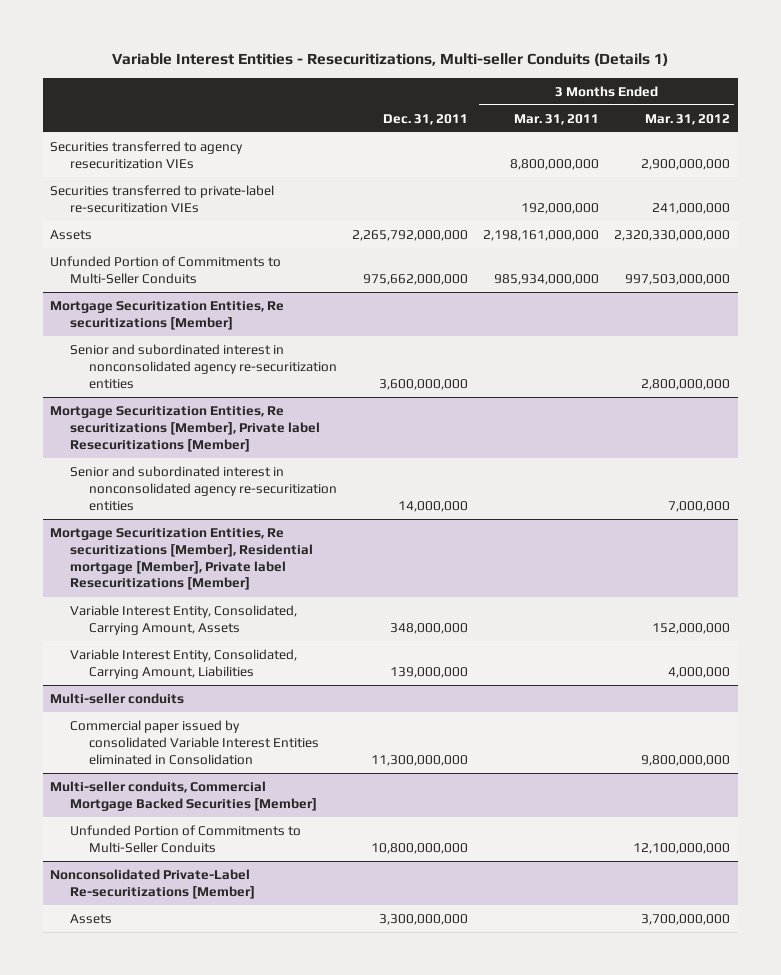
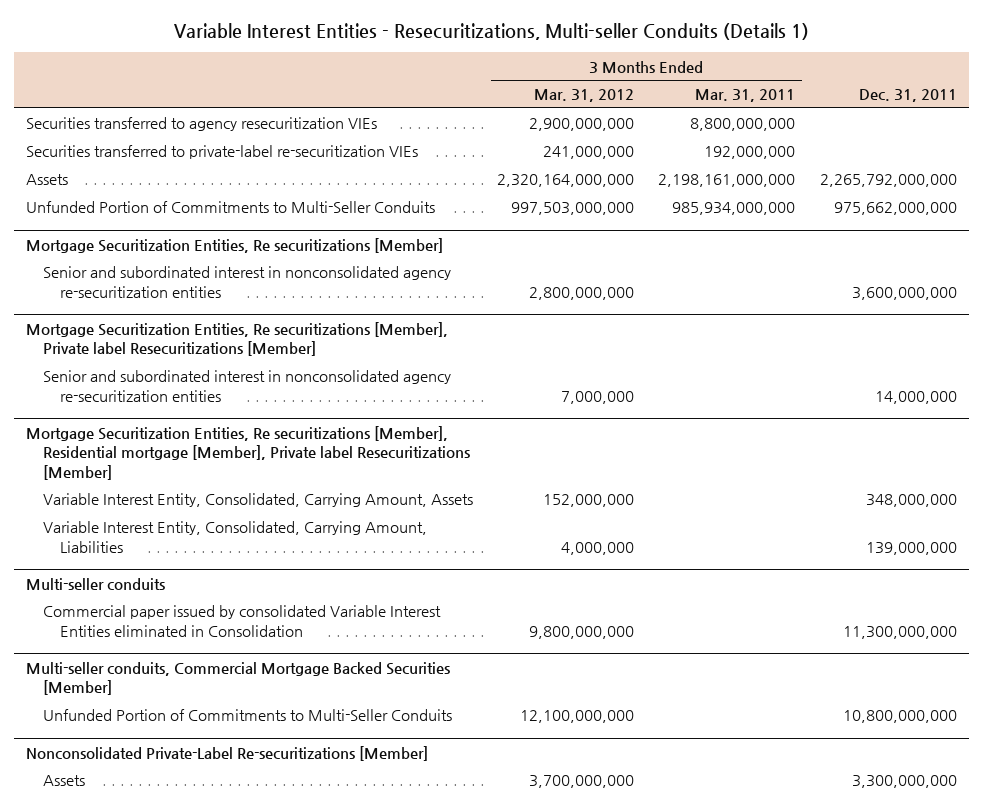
[614,230,731,242] 2,320,330,000,000 -> [497,174,635,188] 2,320,164,000,000

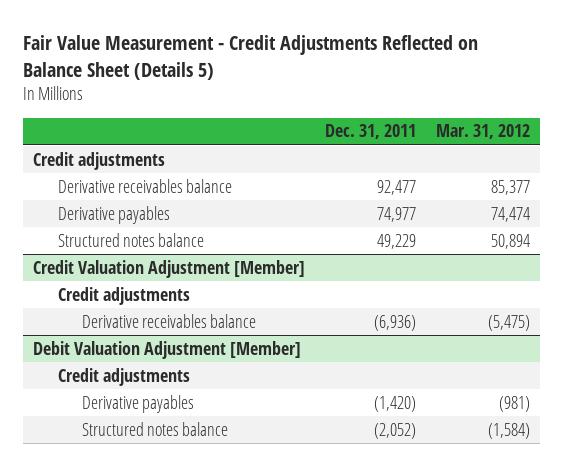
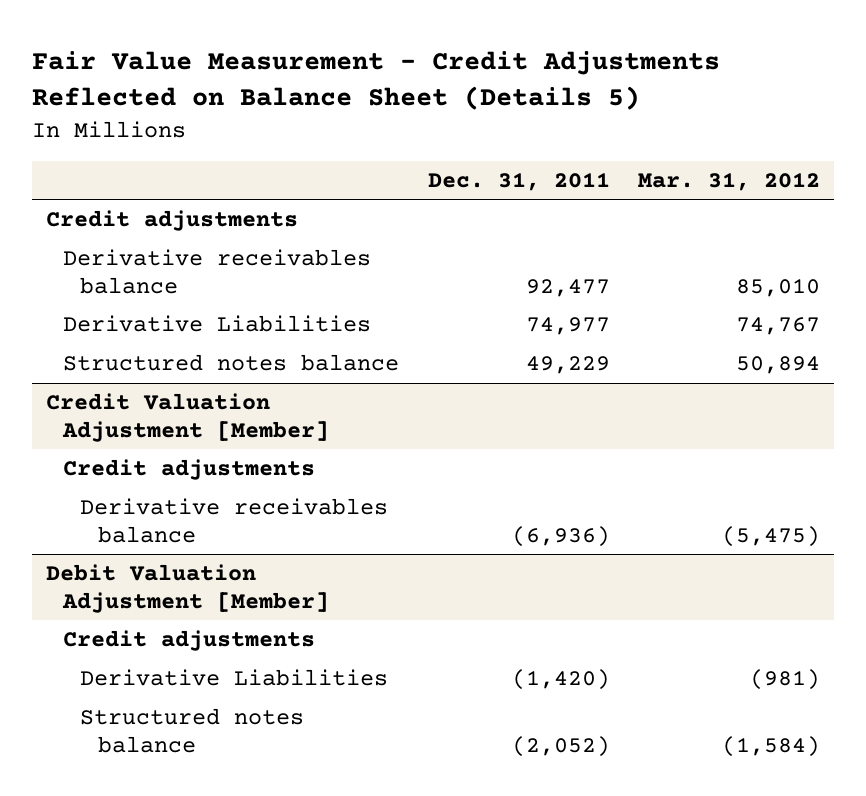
[490,179,530,195] 85,377 -> [735,277,820,297] 85,010
[57,205,170,224] Derivative payables -> [63,315,372,333] Derivative Liabilities
[490,206,530,222] 74,474 -> [735,317,820,336] 74,767
[82,394,195,413] Derivative payables -> [80,669,389,687] Derivative Liabilities

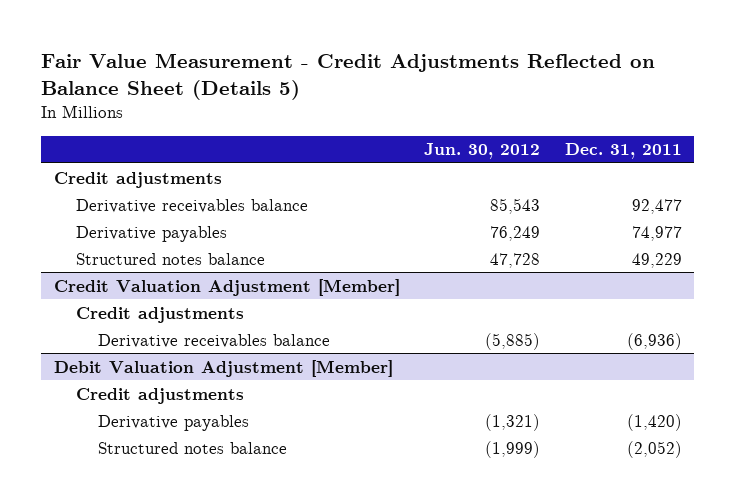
[637,171,820,191] Mar. 31, 2012 -> none
none -> [424,143,541,160] Jun. 30, 2012
[63,315,372,333] Derivative Liabilities -> [76,225,228,242] Derivative payables
[80,669,389,687] Derivative Liabilities -> [98,414,250,431] Derivative payables

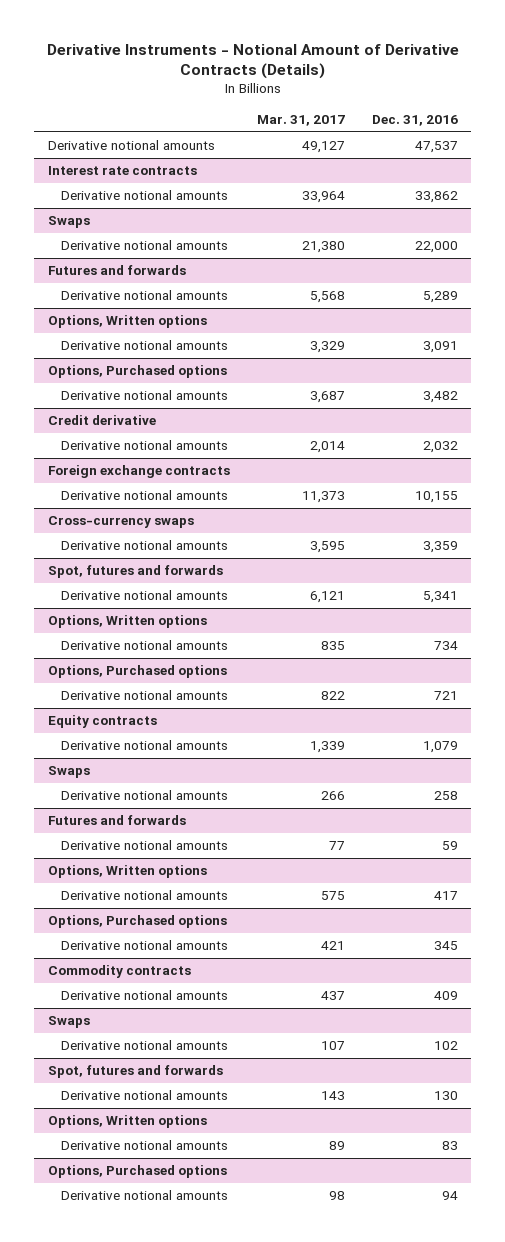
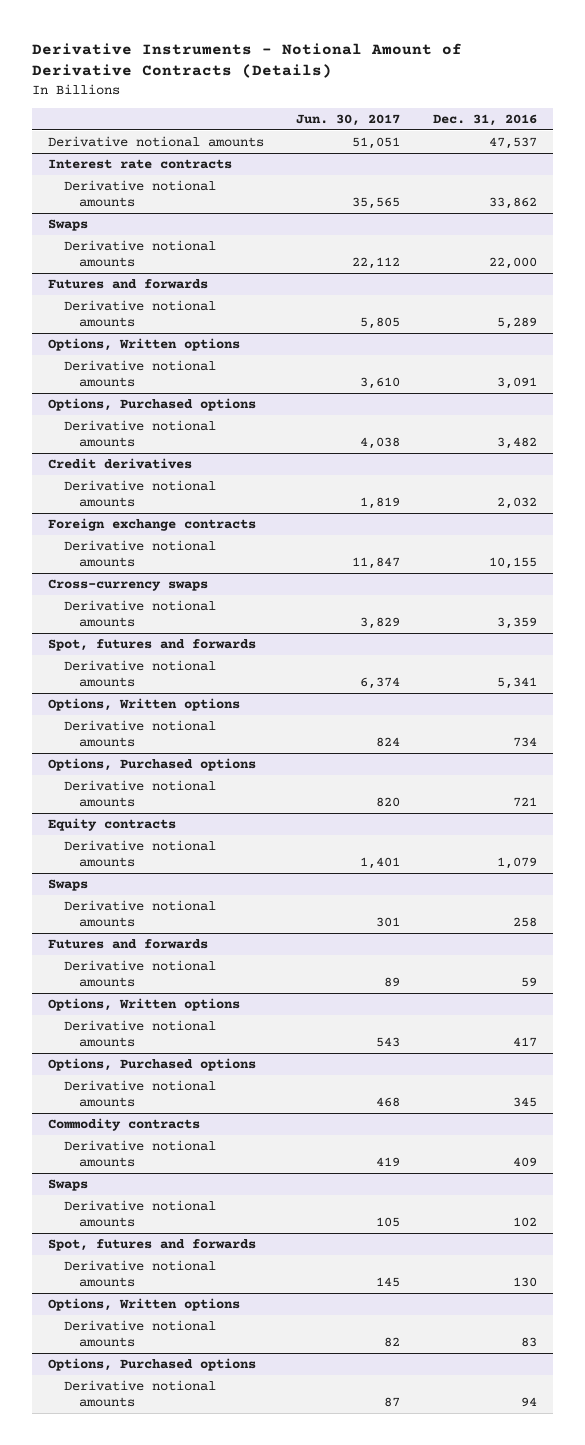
[256,114,345,126] Mar. 31, 2017 -> none
none -> [296,113,401,126] Jun. 30, 2017
[47,415,156,426] Credit derivative -> [48,457,193,469] Credit derivatives

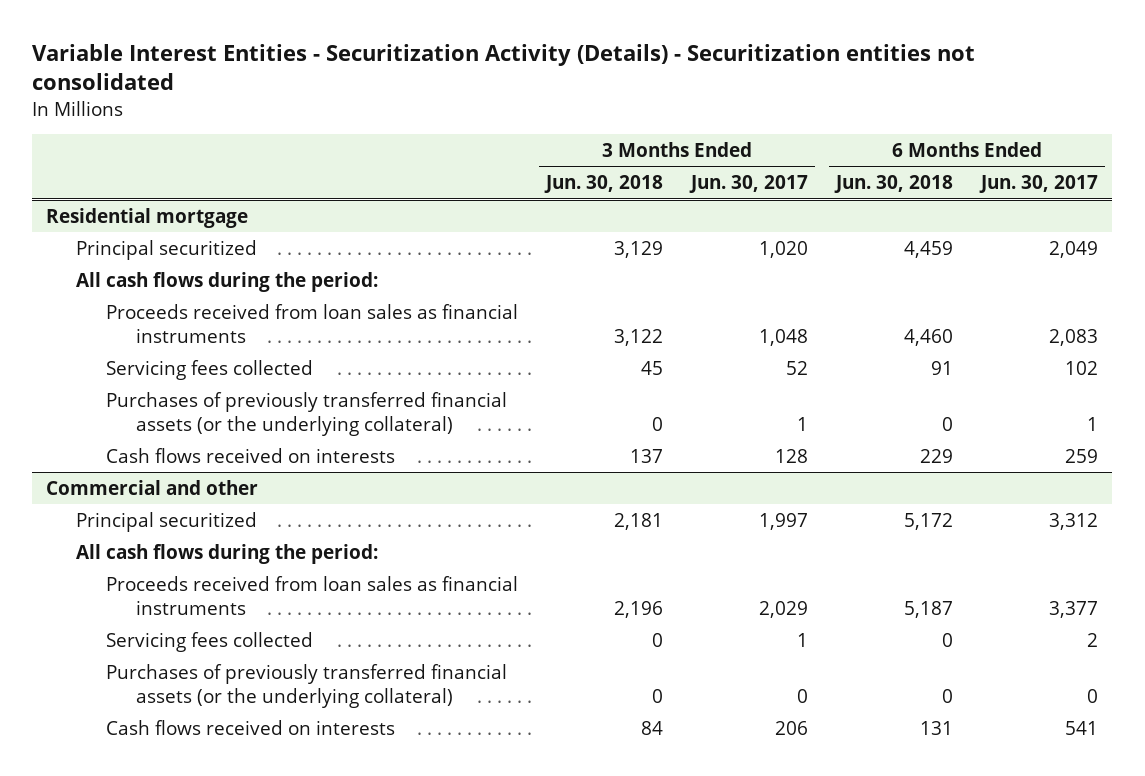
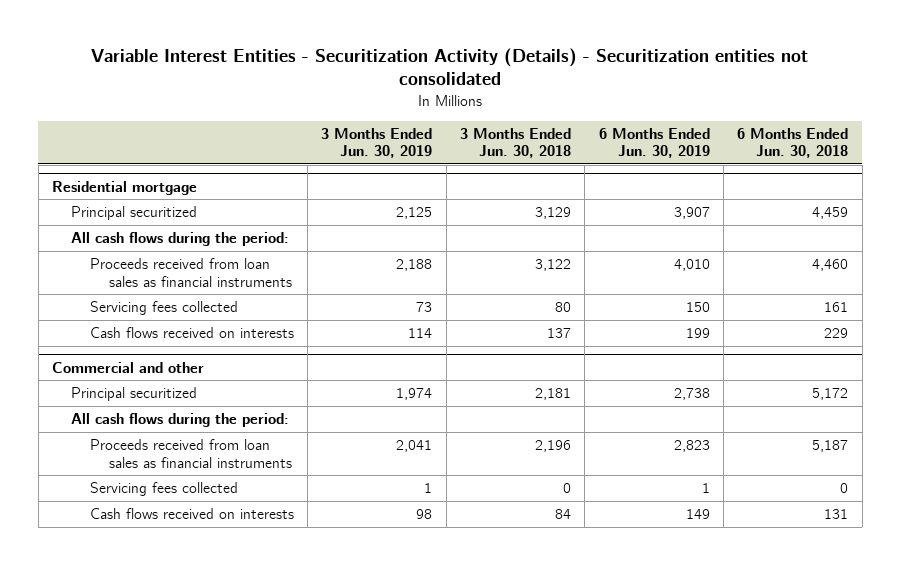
[688,175,808,194] Jun. 30, 2017 -> none
[979,175,1099,194] Jun. 30, 2017 -> none
none -> [321,127,433,159] 3 Months Ended Jun. 30, 2019
none -> [598,127,710,159] 6 Months Ended Jun. 30, 2019
[105,391,507,436] Purchases of previously transferred financial assets (or the underlying collateral) -> none
[640,360,663,375] 45 -> [555,301,572,312] 80
[931,360,954,375] 91 -> [824,301,849,312] 161
[105,663,507,708] Purchases of previously transferred financial assets (or the underlying collateral) -> none

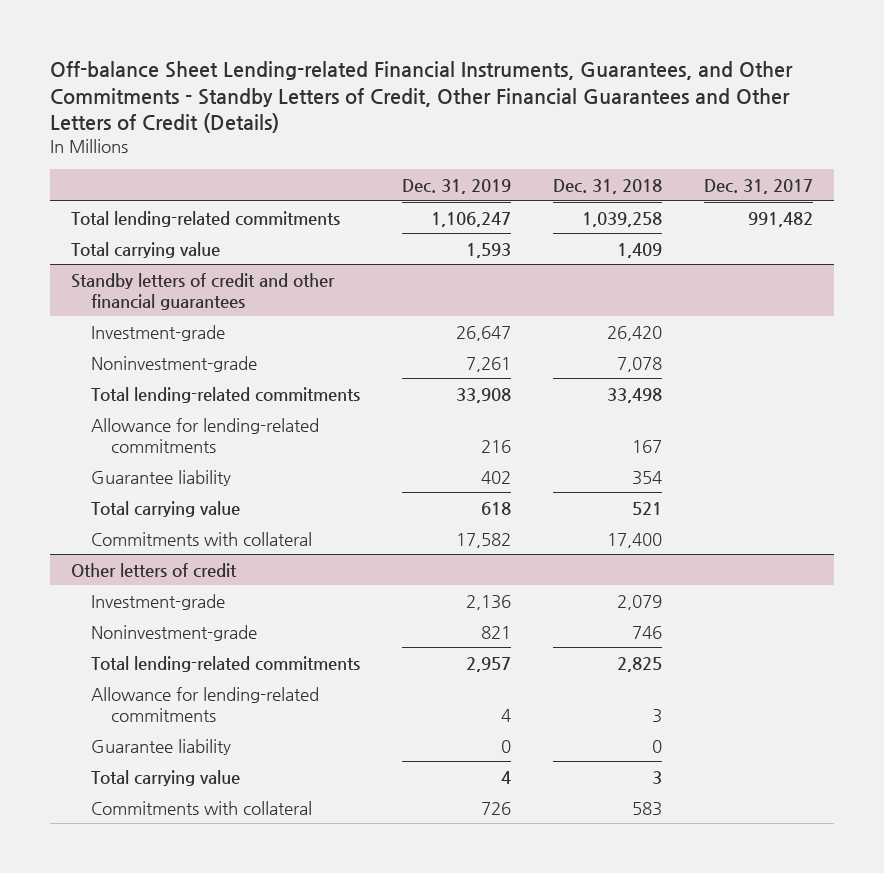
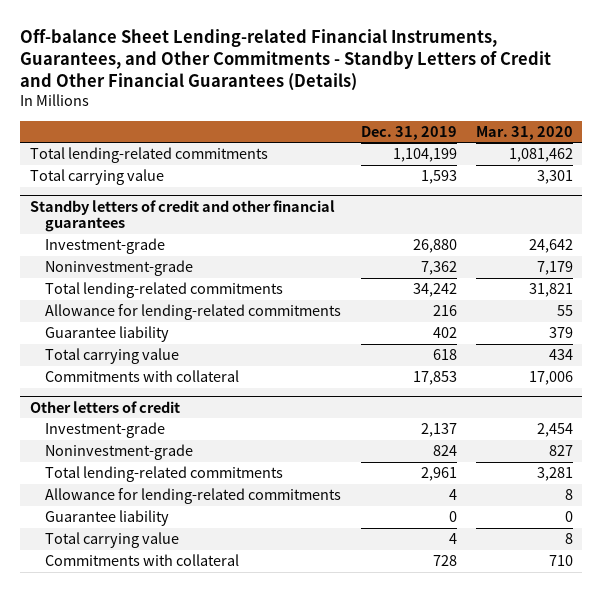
[49,61,793,134] Off-balance Sheet Lending-related Financial Instruments, Guarantees, and Other Commitments - Standby Letters of Credit, Other Financial Guarantees and Other Letters of Credit (Details) -> [20,28,552,92] Off-balance Sheet Lending-related Financial Instruments, Guarantees, and Other Commitments - Standby Letters of Credit and Other Financial Guarantees (Details)
[552,178,662,194] Dec. 31, 2018 -> none
[703,178,813,194] Dec. 31, 2017 -> none
none -> [475,125,573,140] Mar. 31, 2020
[430,211,511,227] 1,106,247 -> [392,148,457,163] 1,104,199
[455,325,511,341] 26,647 -> [412,239,457,254] 26,880
[465,356,511,372] 7,261 -> [420,261,457,276] 7,362
[455,387,511,403] 33,908 -> [412,283,457,298] 34,242
[455,532,511,548] 17,582 -> [412,371,457,386] 17,853
[465,594,511,610] 2,136 -> [420,423,457,438] 2,137
[480,625,511,639] 821 -> [432,445,457,457] 824
[465,656,511,672] 2,957 -> [420,467,457,482] 2,961
[480,801,511,815] 726 -> [432,555,457,567] 728

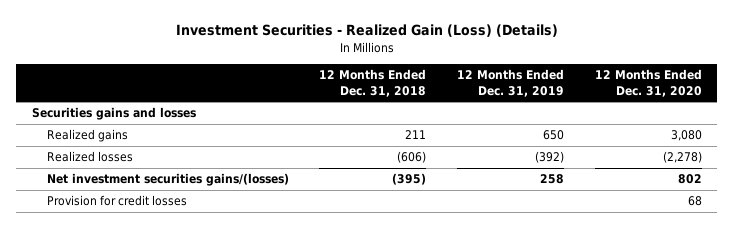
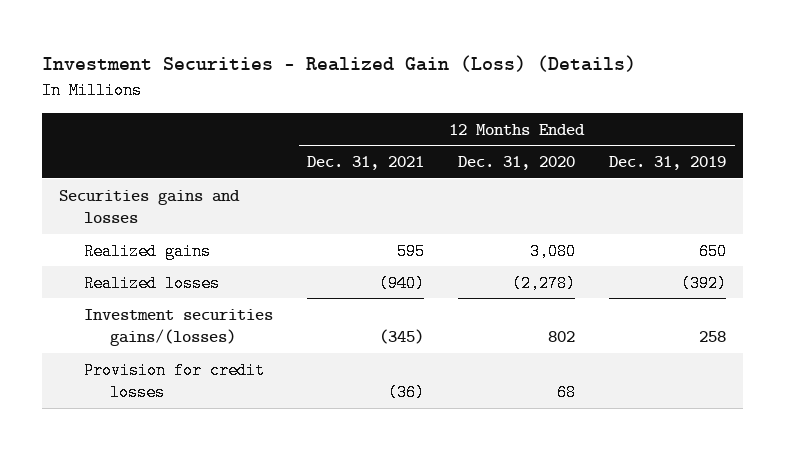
[319,69,427,97] 12 Months Ended Dec. 31, 2018 -> none
none -> [307,156,425,171] Dec. 31, 2021
[46,173,289,187] Net investment securities gains/(losses) -> [84,308,274,347] Investment securities gains/(losses)

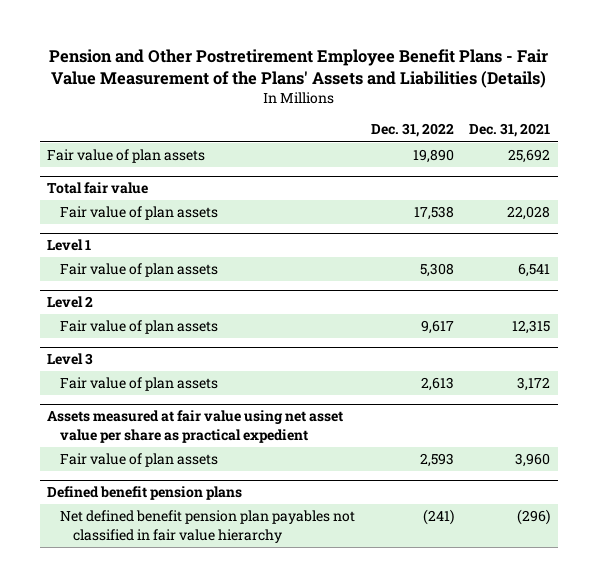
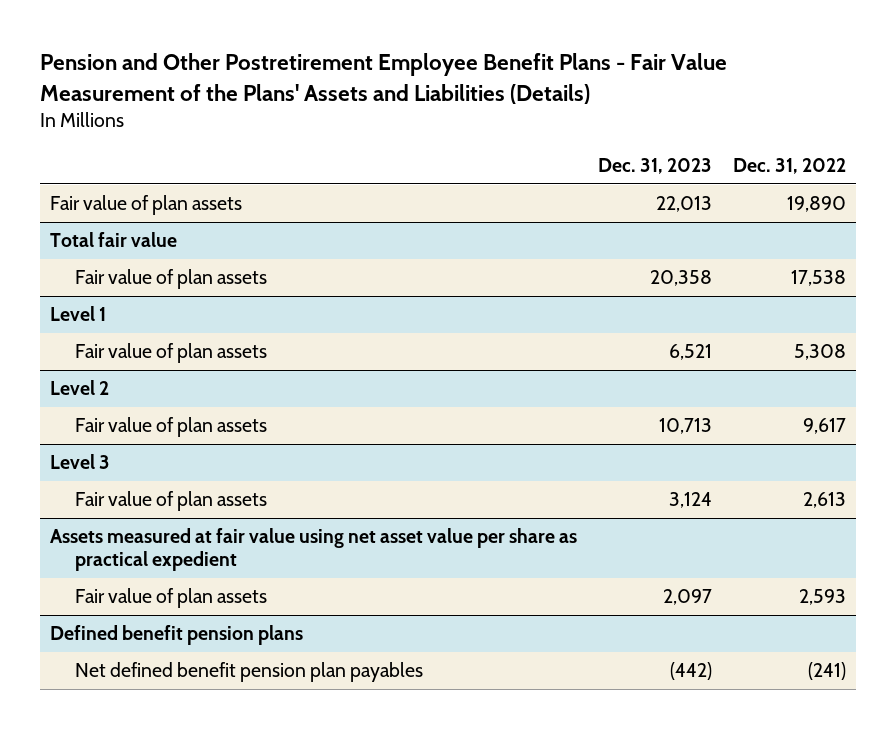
[469,123,551,138] Dec. 31, 2021 -> none
none -> [598,158,713,175] Dec. 31, 2023
[60,510,356,543] Net defined benefit pension plan payables not classified in fair value hierarchy -> [75,662,424,683] Net defined benefit pension plan payables

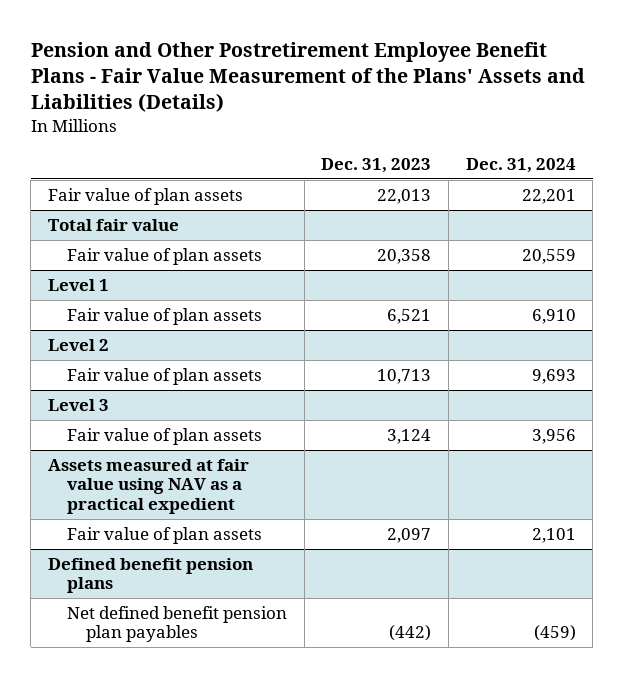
[732,158,846,175] Dec. 31, 2022 -> none
none -> [465,157,576,173] Dec. 31, 2024
[50,528,578,572] Assets measured at fair value using net asset value per share as practical expedient -> [47,458,249,514] Assets measured at fair value using NAV as a practical expedient

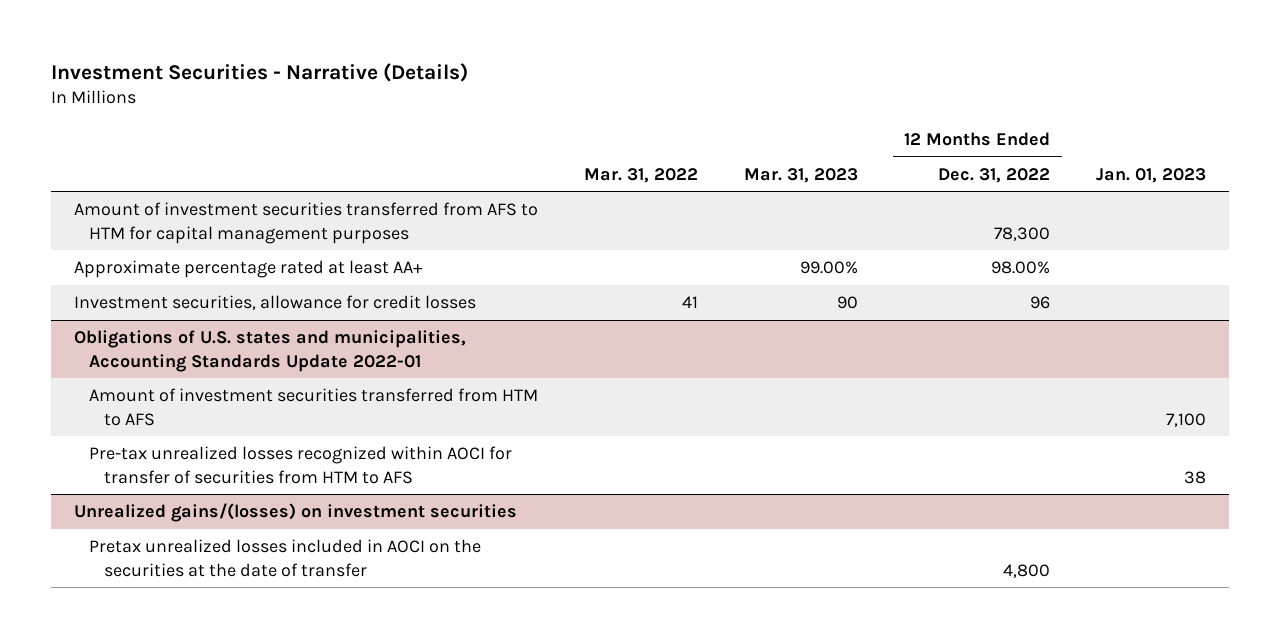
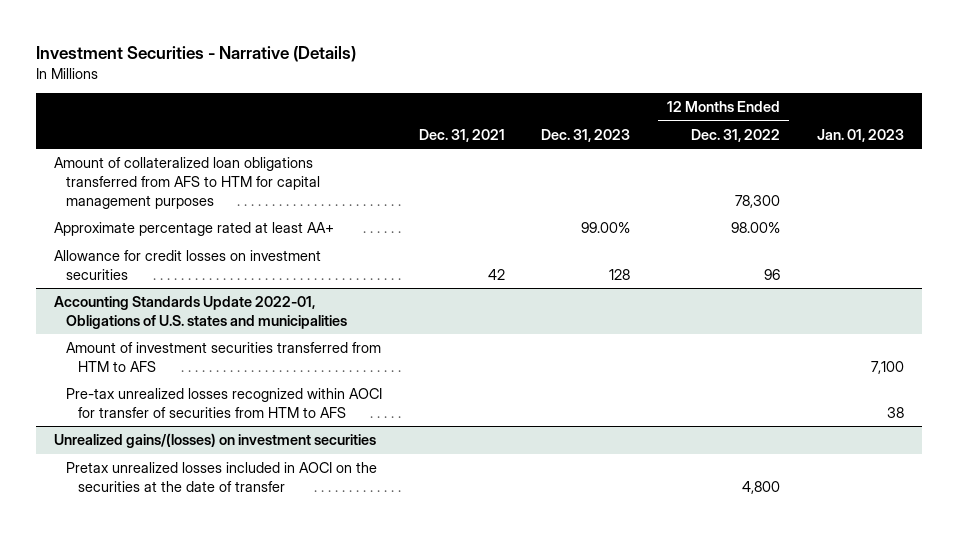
[583,167,698,183] Mar. 31, 2022 -> none
[743,167,858,183] Mar. 31, 2023 -> none
none -> [418,128,505,142] Dec. 31, 2021
none -> [541,128,631,142] Dec. 31, 2023
[73,202,538,244] Amount of investment securities transferred from AFS to HTM for capital management purposes -> [54,157,321,209] Amount of collateralized loan obligations transferred from AFS to HTM for capital management purposes
[73,295,476,311] Investment securities, allowance for credit losses -> [54,250,322,280] Allowance for credit losses on investment securities
[73,330,466,372] Obligations of U.S. states and municipalities, Accounting Standards Update 2022-01 -> [54,296,348,329] Accounting Standards Update 2022-01, Obligations of U.S. states and municipalities

